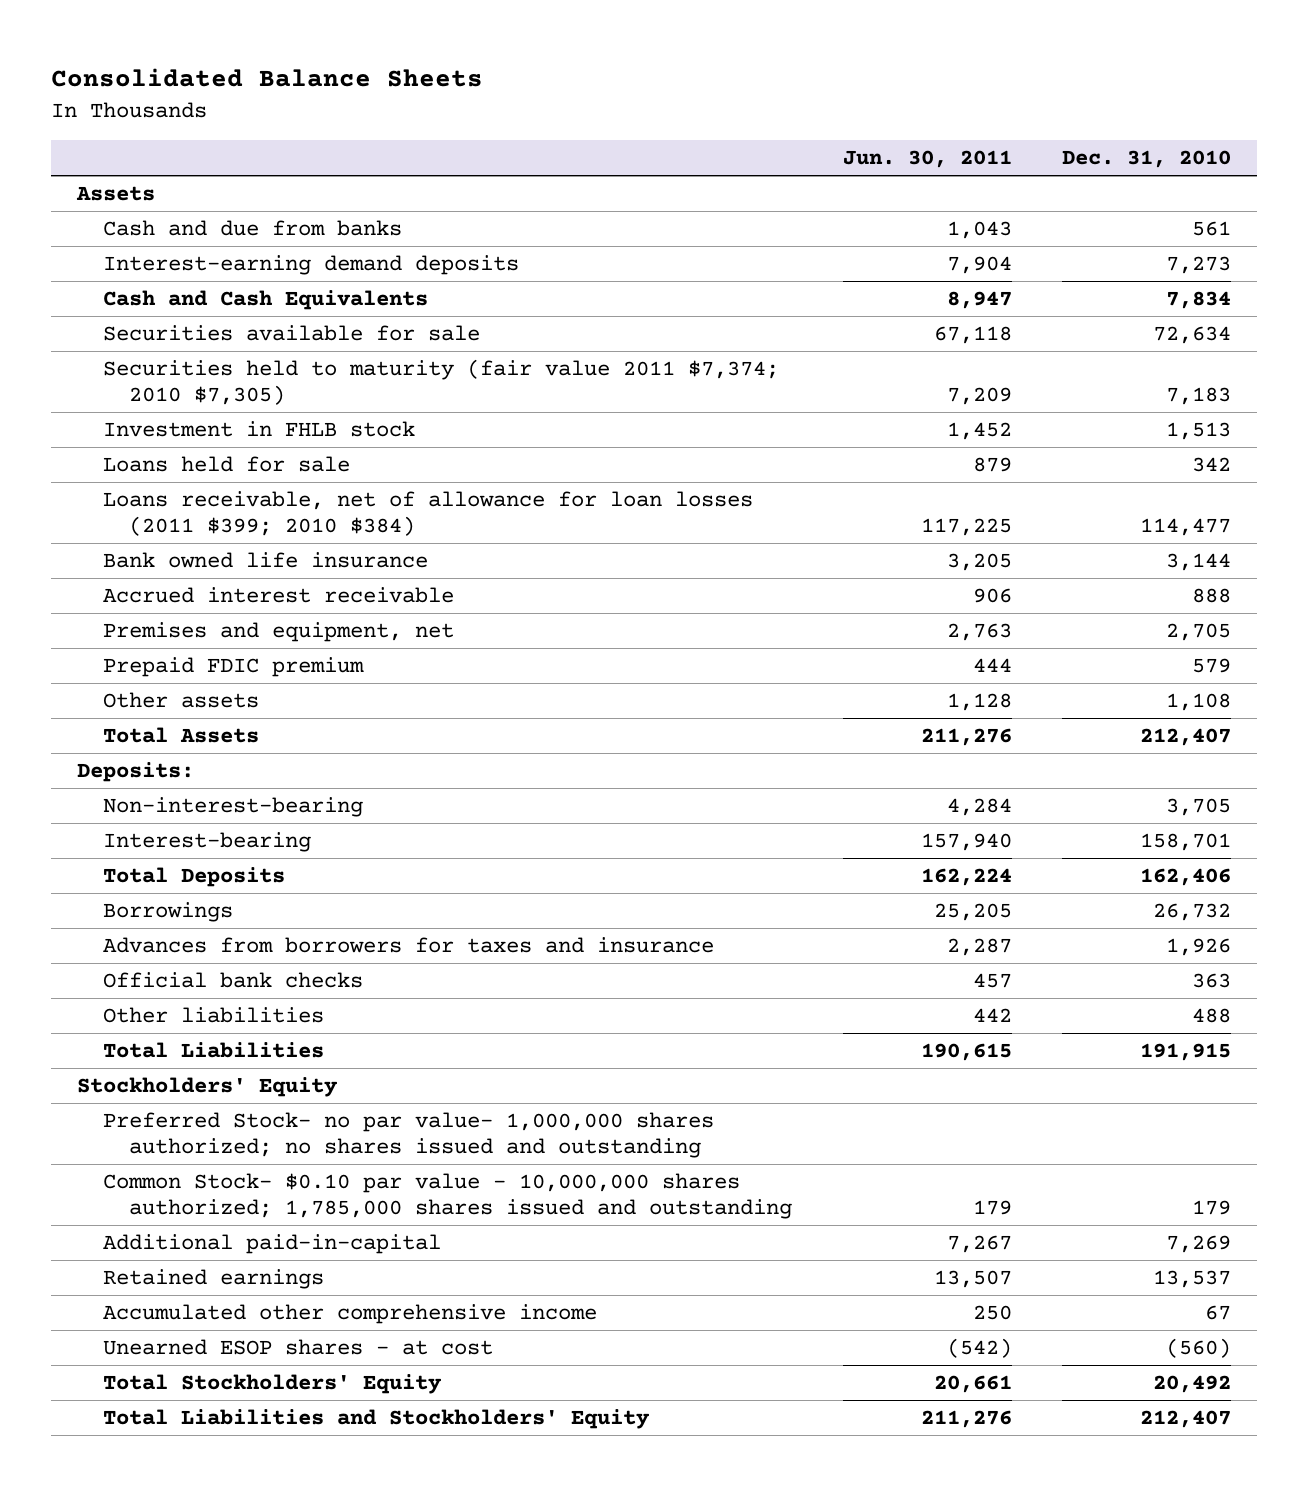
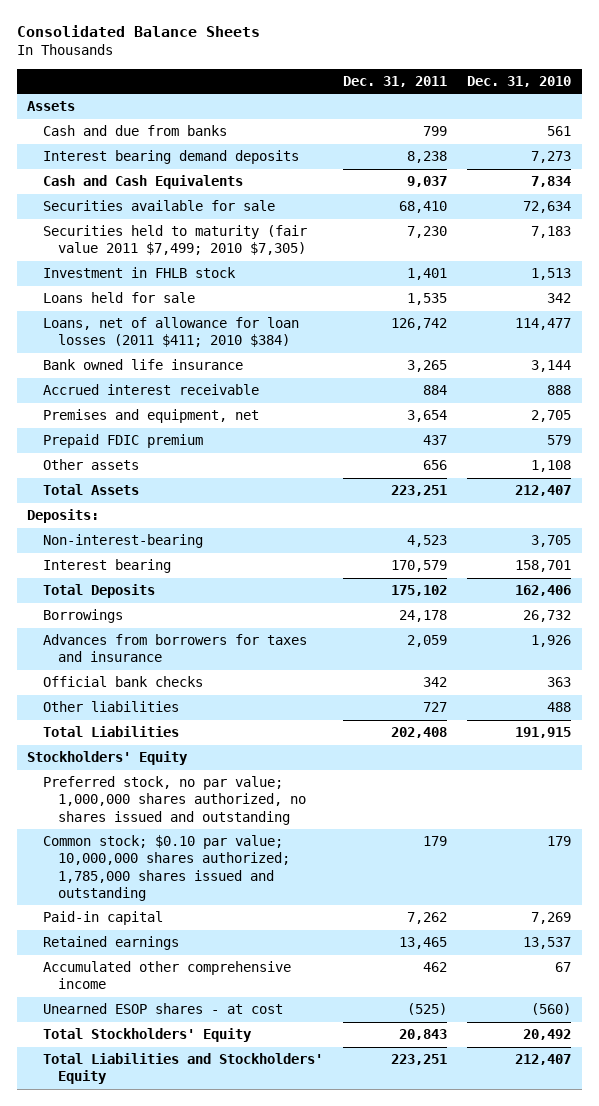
[842,149,1012,168] Jun. 30, 2011 -> none
none -> [343,75,448,87] Dec. 31, 2011
[102,255,519,276] Interest-earning demand deposits -> [42,150,299,165] Interest bearing demand deposits
[102,359,779,406] Securities held to maturity (fair value 2011 $7,374; 2010 $7,305) -> [42,225,307,256] Securities held to maturity (fair value 2011 $7,499; 2010 $7,305)
[102,491,753,537] Loans receivable, net of allowance for loan losses (2011 $399; 2010 $384) -> [42,317,299,348] Loans, net of allowance for loan losses (2011 $411; 2010 $384)
[102,832,311,853] Interest-bearing -> [42,559,171,574] Interest bearing
[102,1112,714,1159] Preferred Stock- no par value- 1,000,000 shares authorized; no shares issued and outstanding -> [42,776,307,825] Preferred stock, no par value; 1,000,000 shares authorized, no shares issued and outstanding
[102,1173,792,1220] Common Stock- $0.10 par value - 10,000,000 shares authorized; 1,785,000 shares issued and outstanding -> [42,835,291,901] Common stock; $0.10 par value; 10,000,000 shares authorized; 1,785,000 shares issued and outstanding
[102,1234,441,1255] Additional paid-in-capital -> [42,911,163,926] Paid-in capital

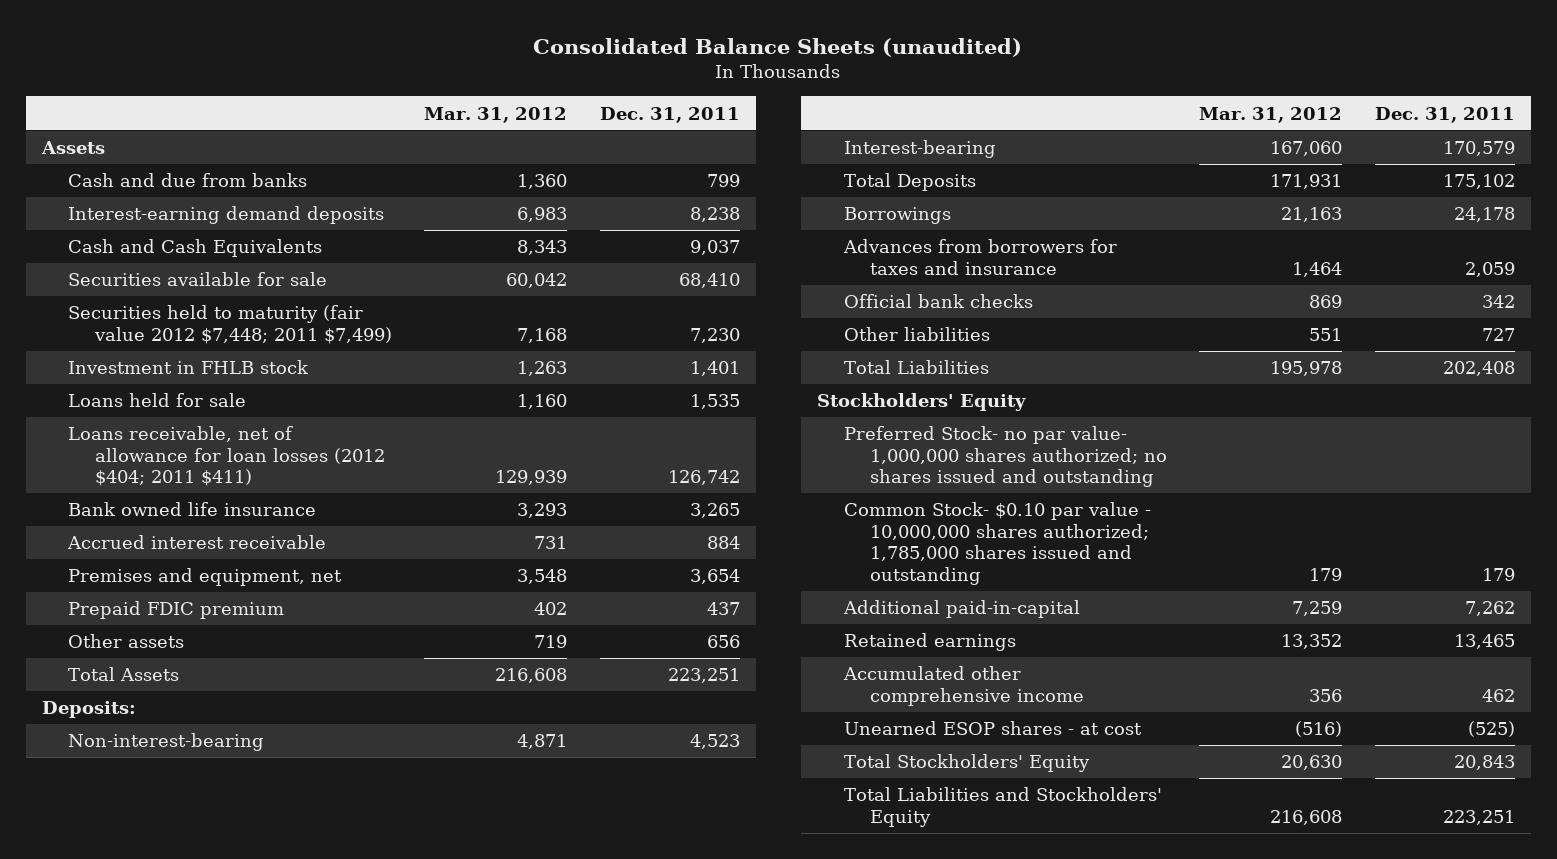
[16,25,260,38] Consolidated Balance Sheets -> [533,37,1023,57] Consolidated Balance Sheets (unaudited)
[467,75,572,87] Dec. 31, 2010 -> none
none -> [424,106,568,123] Mar. 31, 2012
[42,150,299,165] Interest bearing demand deposits -> [68,206,385,225] Interest-earning demand deposits
[42,225,307,256] Securities held to maturity (fair value 2011 $7,499; 2010 $7,305) -> [68,305,393,344] Securities held to maturity (fair value 2012 $7,448; 2011 $7,499)
[42,317,299,348] Loans, net of allowance for loan losses (2011 $411; 2010 $384) -> [68,426,386,487] Loans receivable, net of allowance for loan losses (2012 $404; 2011 $411)
[42,559,171,574] Interest bearing -> [843,140,996,159] Interest-bearing
[42,776,307,825] Preferred stock, no par value; 1,000,000 shares authorized, no shares issued and outstanding -> [843,426,1168,488] Preferred Stock- no par value- 1,000,000 shares authorized; no shares issued and outstanding
[42,835,291,901] Common stock; $0.10 par value; 10,000,000 shares authorized; 1,785,000 shares issued and outstanding -> [843,502,1151,585] Common Stock- $0.10 par value - 10,000,000 shares authorized; 1,785,000 shares issued and outstanding
[42,911,163,926] Paid-in capital -> [842,600,1080,619] Additional paid-in-capital

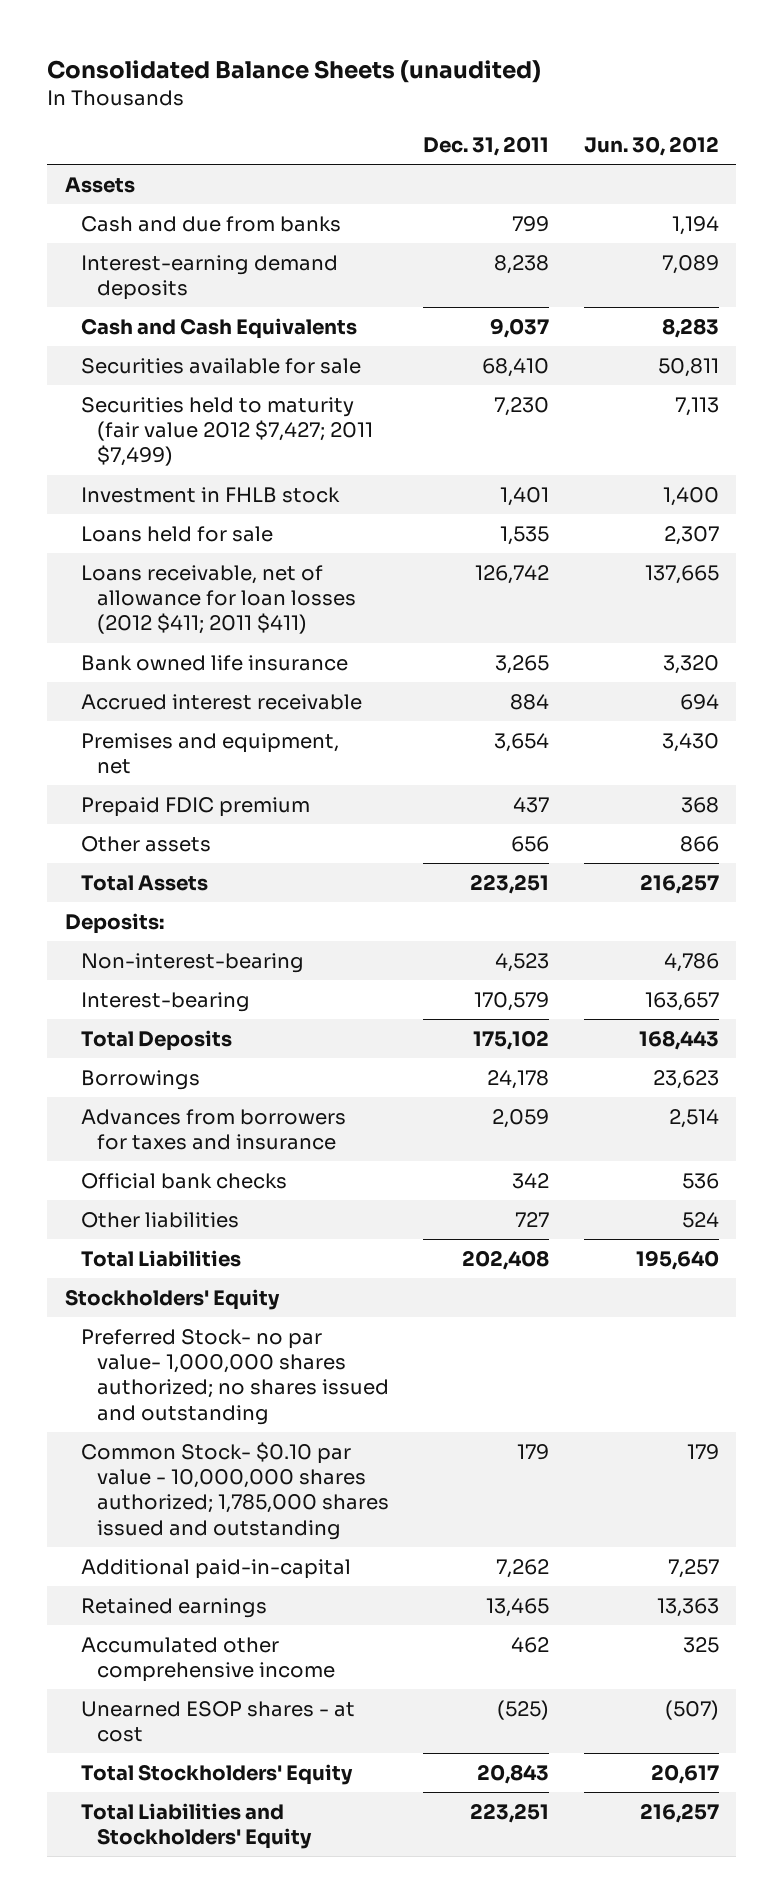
[424,106,568,123] Mar. 31, 2012 -> none
none -> [583,135,719,156] Jun. 30, 2012
[68,305,393,344] Securities held to maturity (fair value 2012 $7,448; 2011 $7,499) -> [80,396,373,467] Securities held to maturity (fair value 2012 $7,427; 2011 $7,499)
[68,426,386,487] Loans receivable, net of allowance for loan losses (2012 $404; 2011 $411) -> [80,564,356,635] Loans receivable, net of allowance for loan losses (2012 $411; 2011 $411)

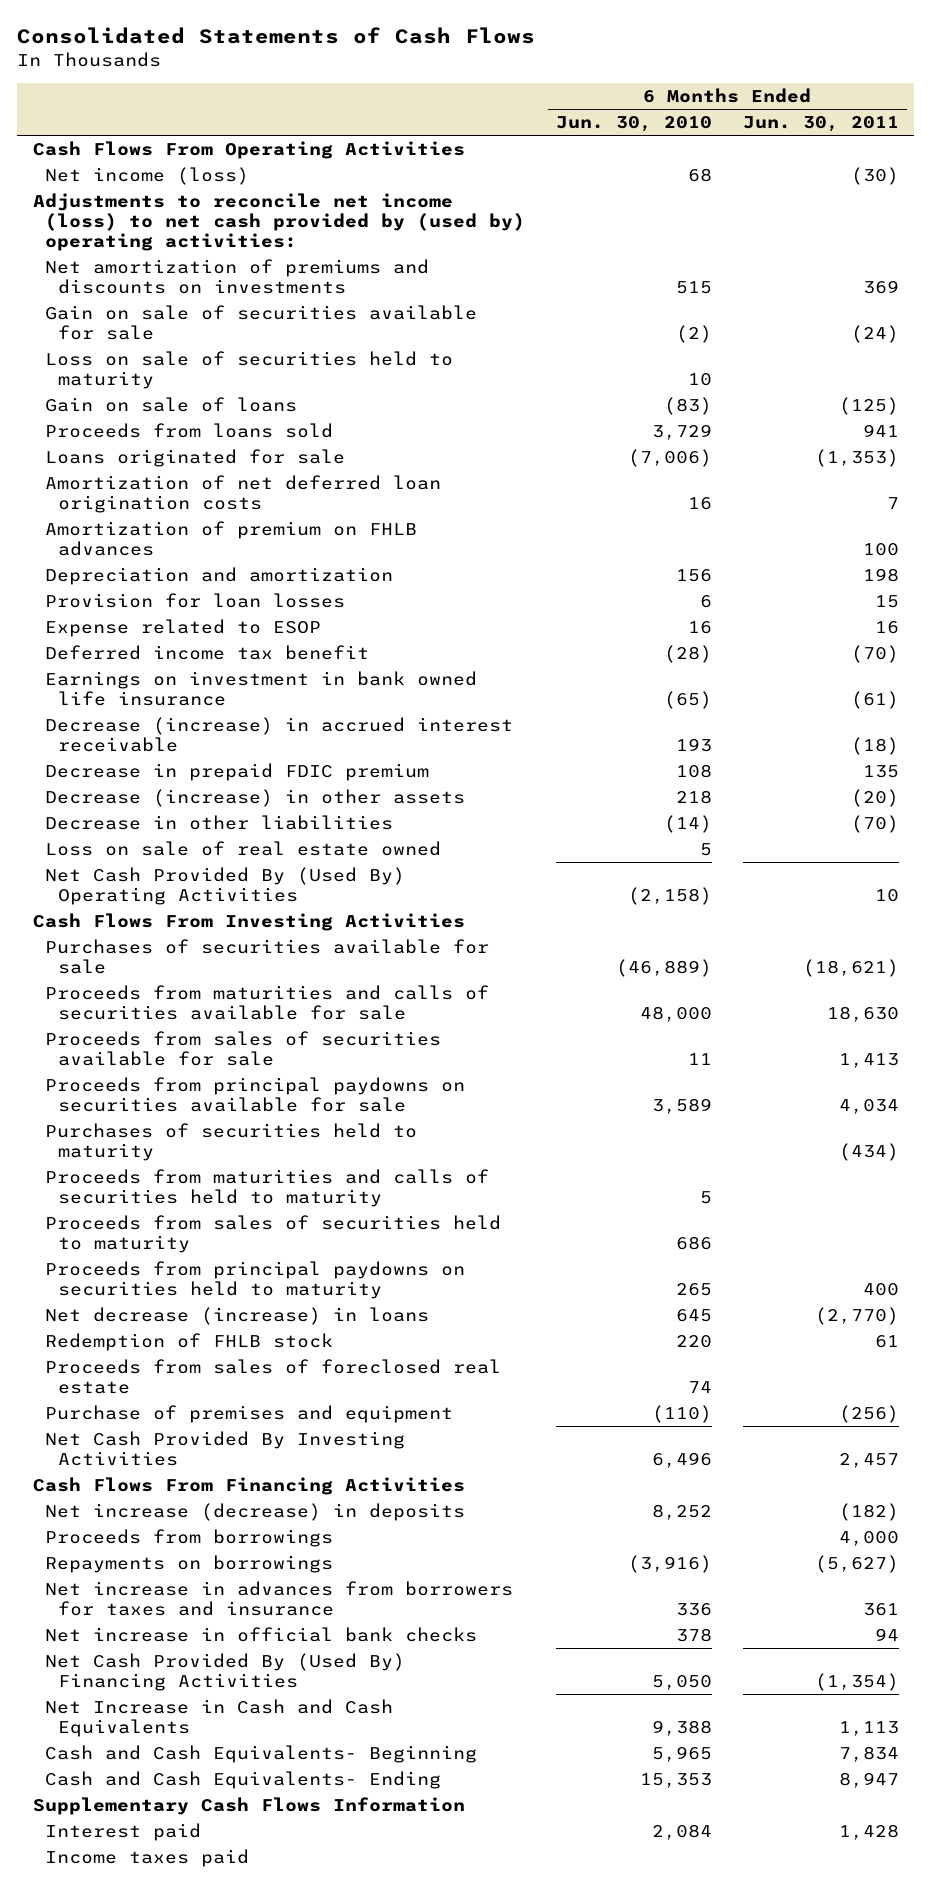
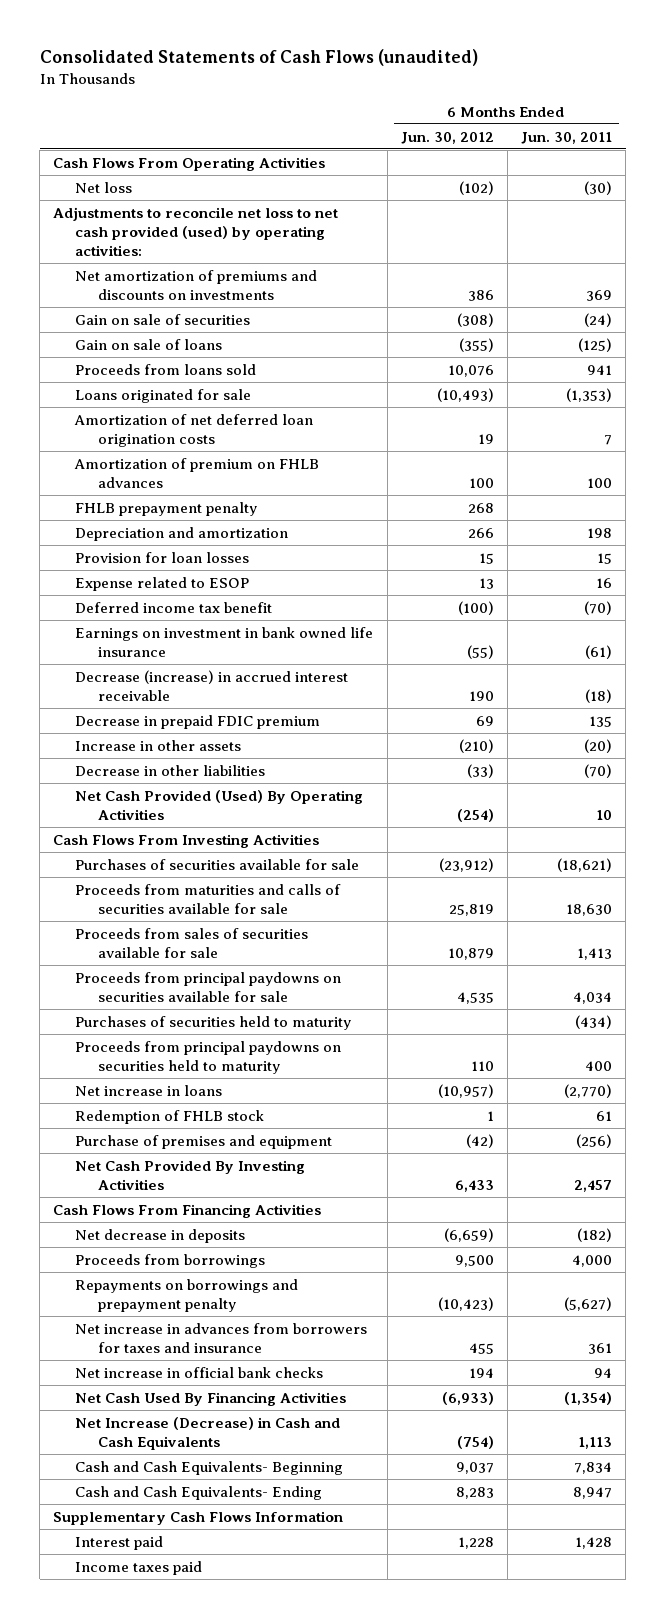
[17,27,536,45] Consolidated Statements of Cash Flows -> [39,49,478,67] Consolidated Statements of Cash Flows (unaudited)
[556,116,713,133] Jun. 30, 2010 -> none
none -> [400,131,494,144] Jun. 30, 2012
[45,167,250,186] Net income (loss) -> [75,181,133,193] Net loss
[32,193,526,252] Adjustments to reconcile net income (loss) to net cash provided by (used by) operating activities: -> [53,206,339,256] Adjustments to reconcile net loss to net cash provided (used) by operating activities:
[45,351,454,390] Loss on sale of securities held to maturity -> none
[45,305,478,341] Gain on sale of securities available for sale -> [75,313,251,325] Gain on sale of securities
none -> [75,501,258,516] FHLB prepayment penalty
[45,789,466,808] Decrease (increase) in other assets -> [75,739,242,751] Increase in other assets
[45,841,442,857] Loss on sale of real estate owned -> none
[45,867,406,906] Net Cash Provided By (Used By) Operating Activities -> [75,789,364,820] Net Cash Provided (Used) By Operating Activities
[45,1169,490,1208] Proceeds from maturities and calls of securities held to maturity -> none
[45,1215,502,1254] Proceeds from sales of securities held to maturity -> none
[45,1307,430,1326] Net decrease (increase) in loans -> [75,1084,223,1096] Net increase in loans
[45,1359,502,1395] Proceeds from sales of foreclosed real estate -> none
[45,1503,466,1522] Net increase (decrease) in deposits -> [75,1228,246,1243] Net decrease in deposits
[45,1555,334,1574] Repayments on borrowings -> [75,1278,299,1312] Repayments on borrowings and prepayment penalty
[45,1653,406,1692] Net Cash Provided By (Used By) Financing Activities -> [75,1391,347,1406] Net Cash Used By Financing Activities
[45,1699,394,1738] Net Increase in Cash and Cash Equivalents -> [75,1416,341,1450] Net Increase (Decrease) in Cash and Cash Equivalents

